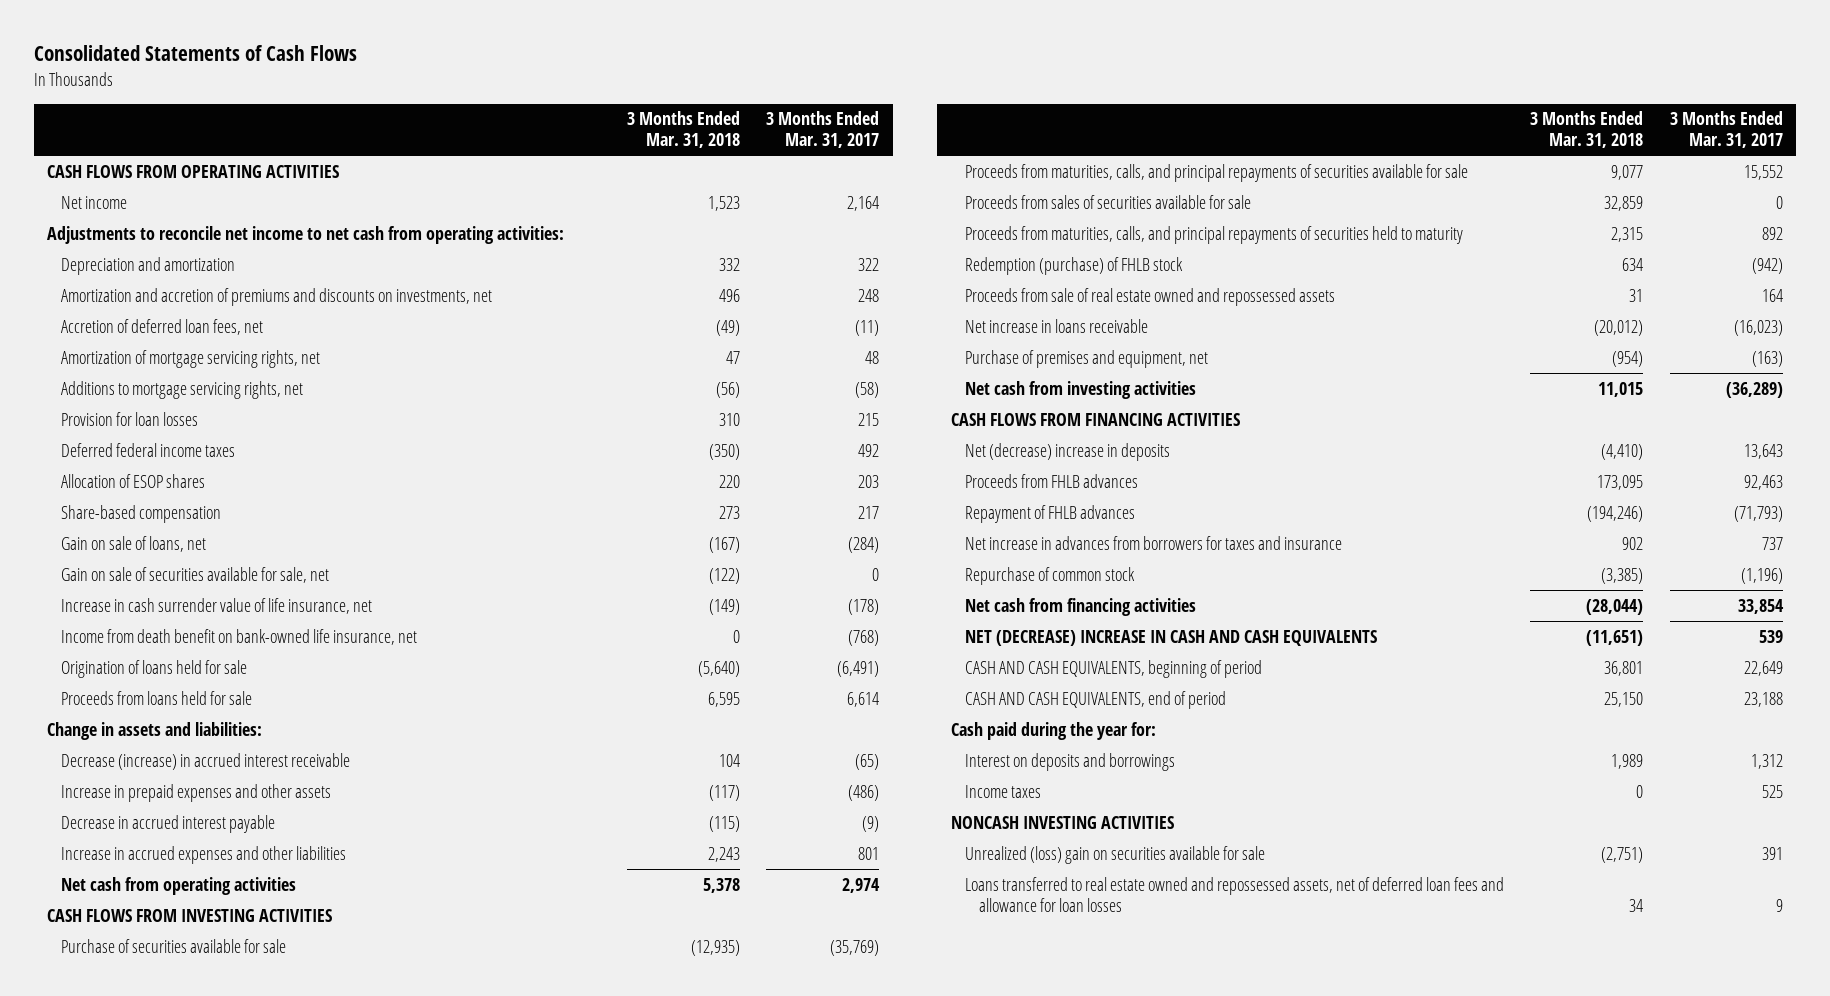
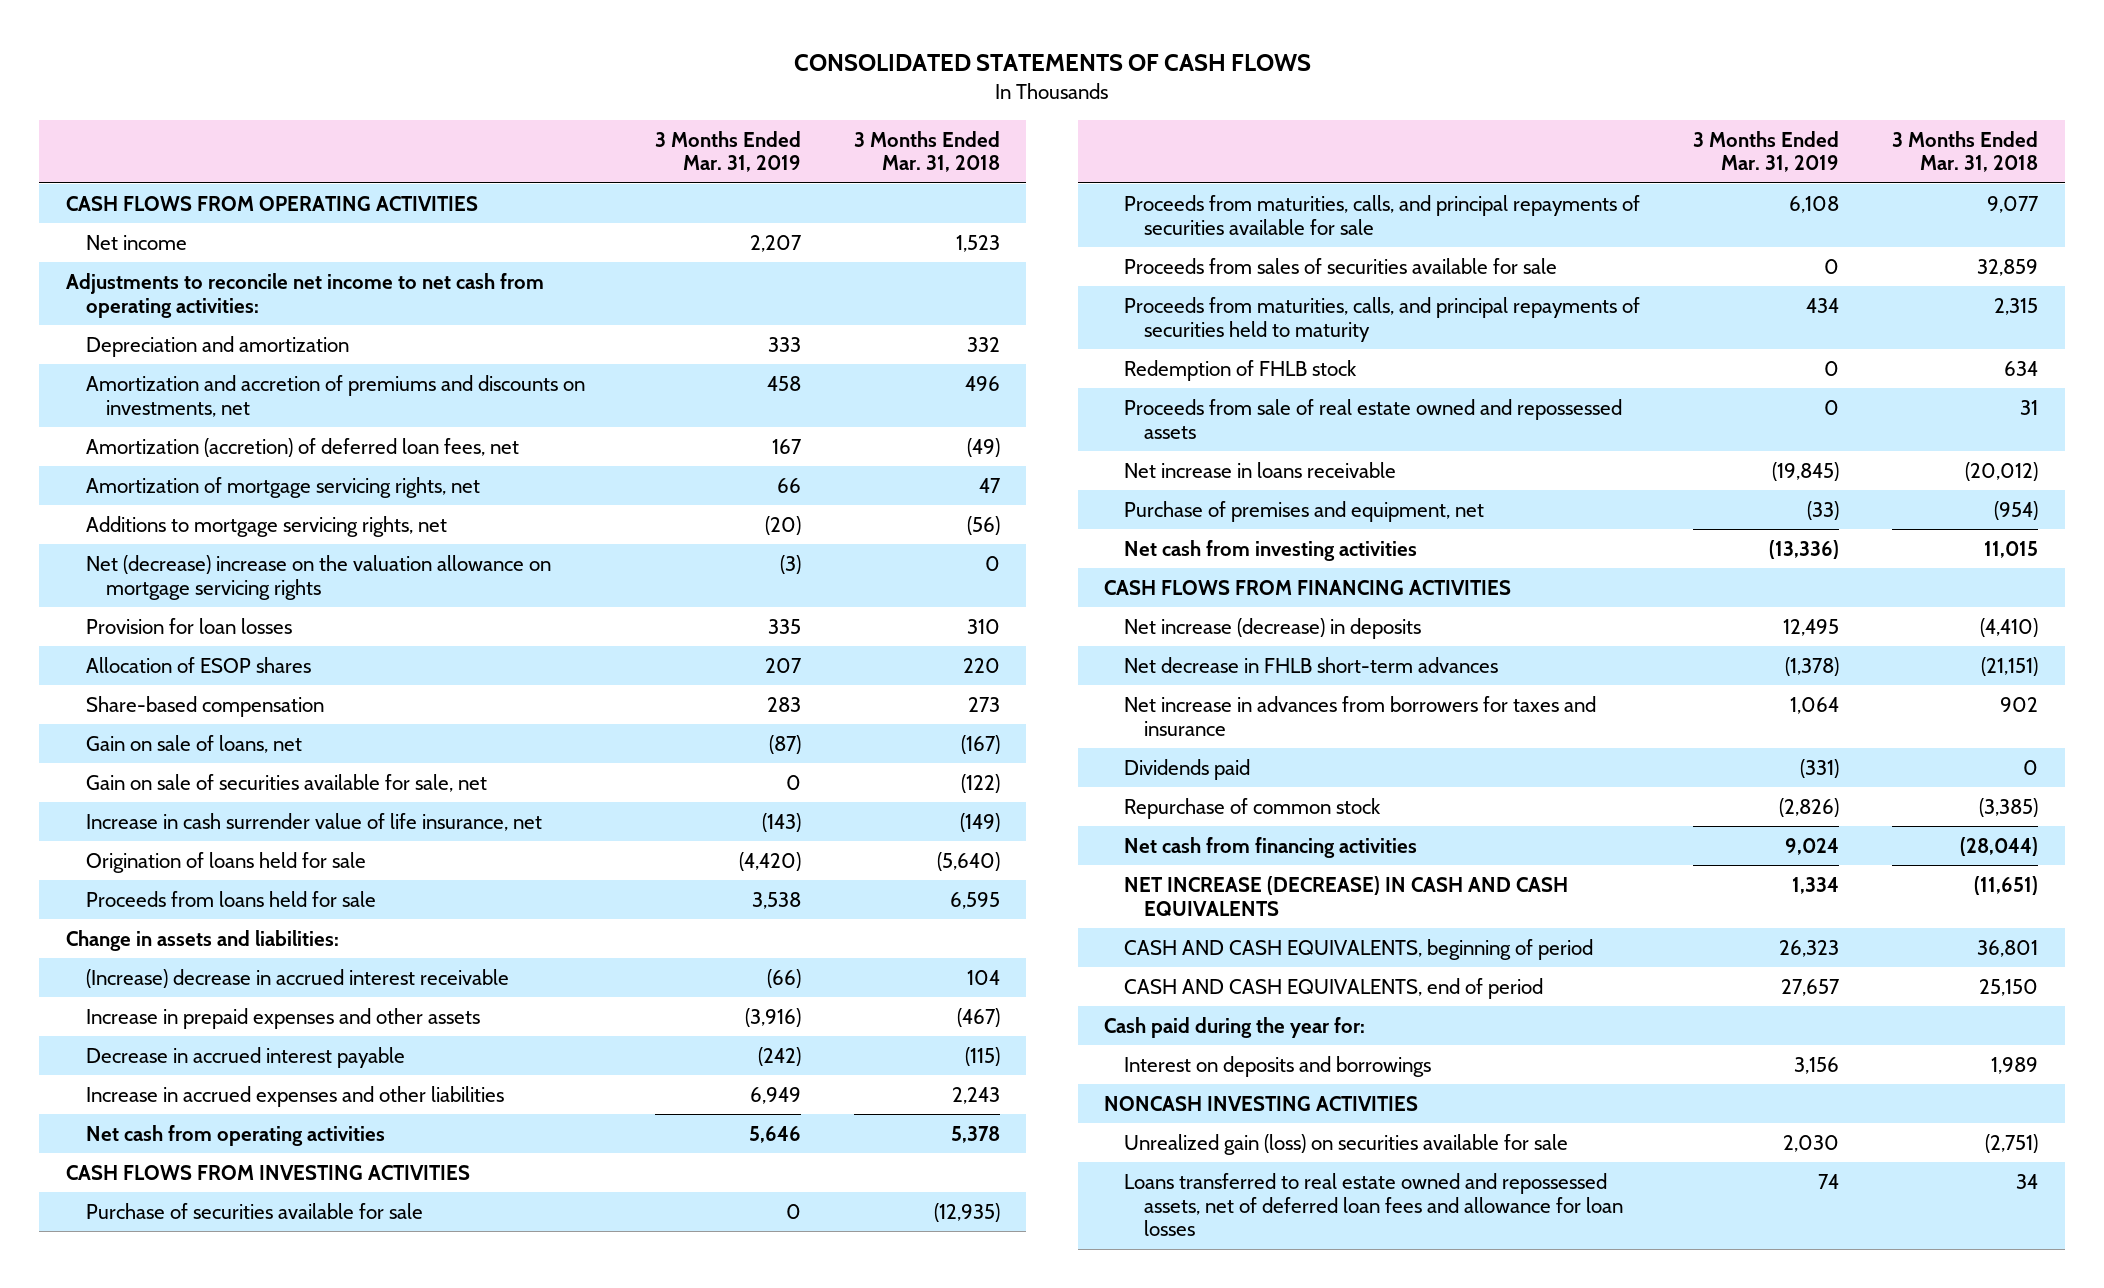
[33,45,357,62] Consolidated Statements of Cash Flows -> [793,54,1311,72] CONSOLIDATED STATEMENTS OF CASH FLOWS
[766,111,880,149] 3 Months Ended Mar. 31, 2017 -> none
none -> [654,130,801,173] 3 Months Ended Mar. 31, 2019
[61,318,264,335] Accretion of deferred loan fees, net -> [85,437,519,457] Amortization (accretion) of deferred loan fees, net
none -> [85,554,551,600] Net (decrease) increase on the valuation allowance on mortgage servicing rights
[61,442,236,457] Deferred federal income taxes -> none
[61,628,418,645] Income from death benefit on bank-owned life insurance, net -> none
[61,752,351,770] Decrease (increase) in accrued interest receivable -> [85,968,509,988] (Increase) decrease in accrued interest receivable
[708,784,740,801] (117) -> [956,1007,1000,1027] (467)
[964,256,1183,275] Redemption (purchase) of FHLB stock -> [1124,359,1358,381] Redemption of FHLB stock
[964,473,1138,488] Proceeds from FHLB advances -> none
[964,504,1135,523] Repayment of FHLB advances -> none
[964,442,1170,461] Net (decrease) increase in deposits -> [1124,617,1422,639] Net increase (decrease) in deposits
none -> [1124,656,1499,673] Net decrease in FHLB short-term advances
none -> [1124,758,1251,780] Dividends paid
[964,629,1377,646] NET (DECREASE) INCREASE IN CASH AND CASH EQUIVALENTS -> [1124,875,1569,916] NET INCREASE (DECREASE) IN CASH AND CASH EQUIVALENTS
[964,784,1041,798] Income taxes -> none
[964,845,1265,864] Unrealized (loss) gain on securities available for sale -> [1124,1133,1569,1155] Unrealized gain (loss) on securities available for sale

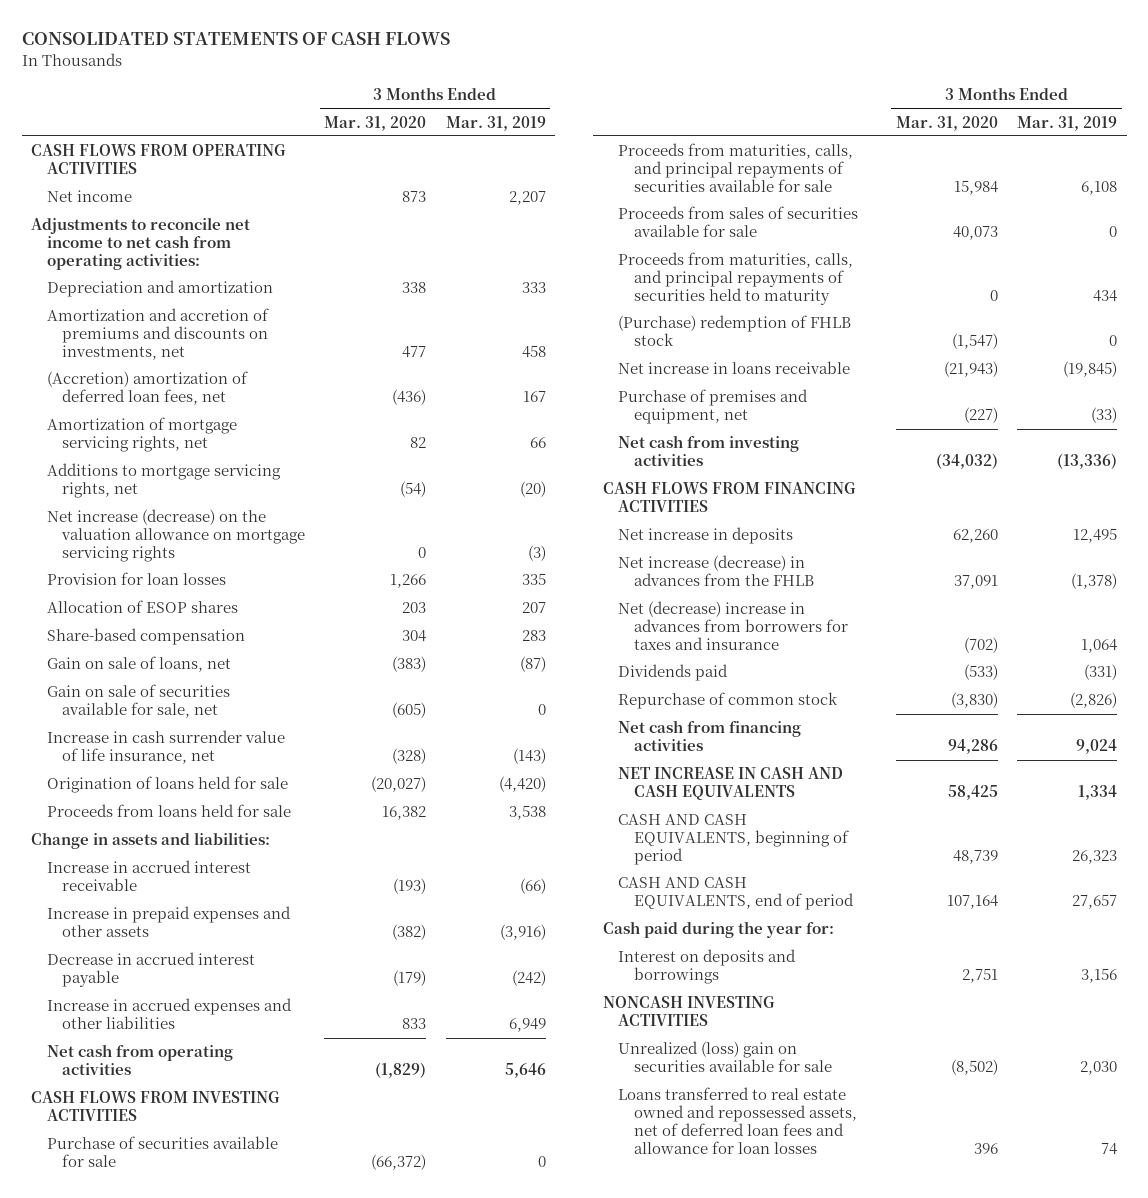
[853,130,1000,173] 3 Months Ended Mar. 31, 2018 -> none
none -> [324,115,427,131] Mar. 31, 2020
[85,437,519,457] Amortization (accretion) of deferred loan fees, net -> [46,371,248,406] (Accretion) amortization of deferred loan fees, net
[85,554,551,600] Net (decrease) increase on the valuation allowance on mortgage servicing rights -> [46,509,306,563] Net increase (decrease) on the valuation allowance on mortgage servicing rights
[85,968,509,988] (Increase) decrease in accrued interest receivable -> [46,860,251,892] Increase in accrued interest receivable
[1124,398,1623,439] Proceeds from sale of real estate owned and repossessed assets -> none
[1124,359,1358,381] Redemption of FHLB stock -> [618,315,852,347] (Purchase) redemption of FHLB stock
[1124,617,1422,639] Net increase (decrease) in deposits -> [618,527,794,545] Net increase in deposits
[1124,656,1499,673] Net decrease in FHLB short-term advances -> [618,555,814,587] Net increase (decrease) in advances from the FHLB
[1124,695,1597,736] Net increase in advances from borrowers for taxes and insurance -> [618,601,848,651] Net (decrease) increase in advances from borrowers for taxes and insurance
[1124,875,1569,916] NET INCREASE (DECREASE) IN CASH AND CASH EQUIVALENTS -> [618,767,844,801] NET INCREASE IN CASH AND CASH EQUIVALENTS
[1124,1133,1569,1155] Unrealized gain (loss) on securities available for sale -> [618,1041,832,1073] Unrealized (loss) gain on securities available for sale

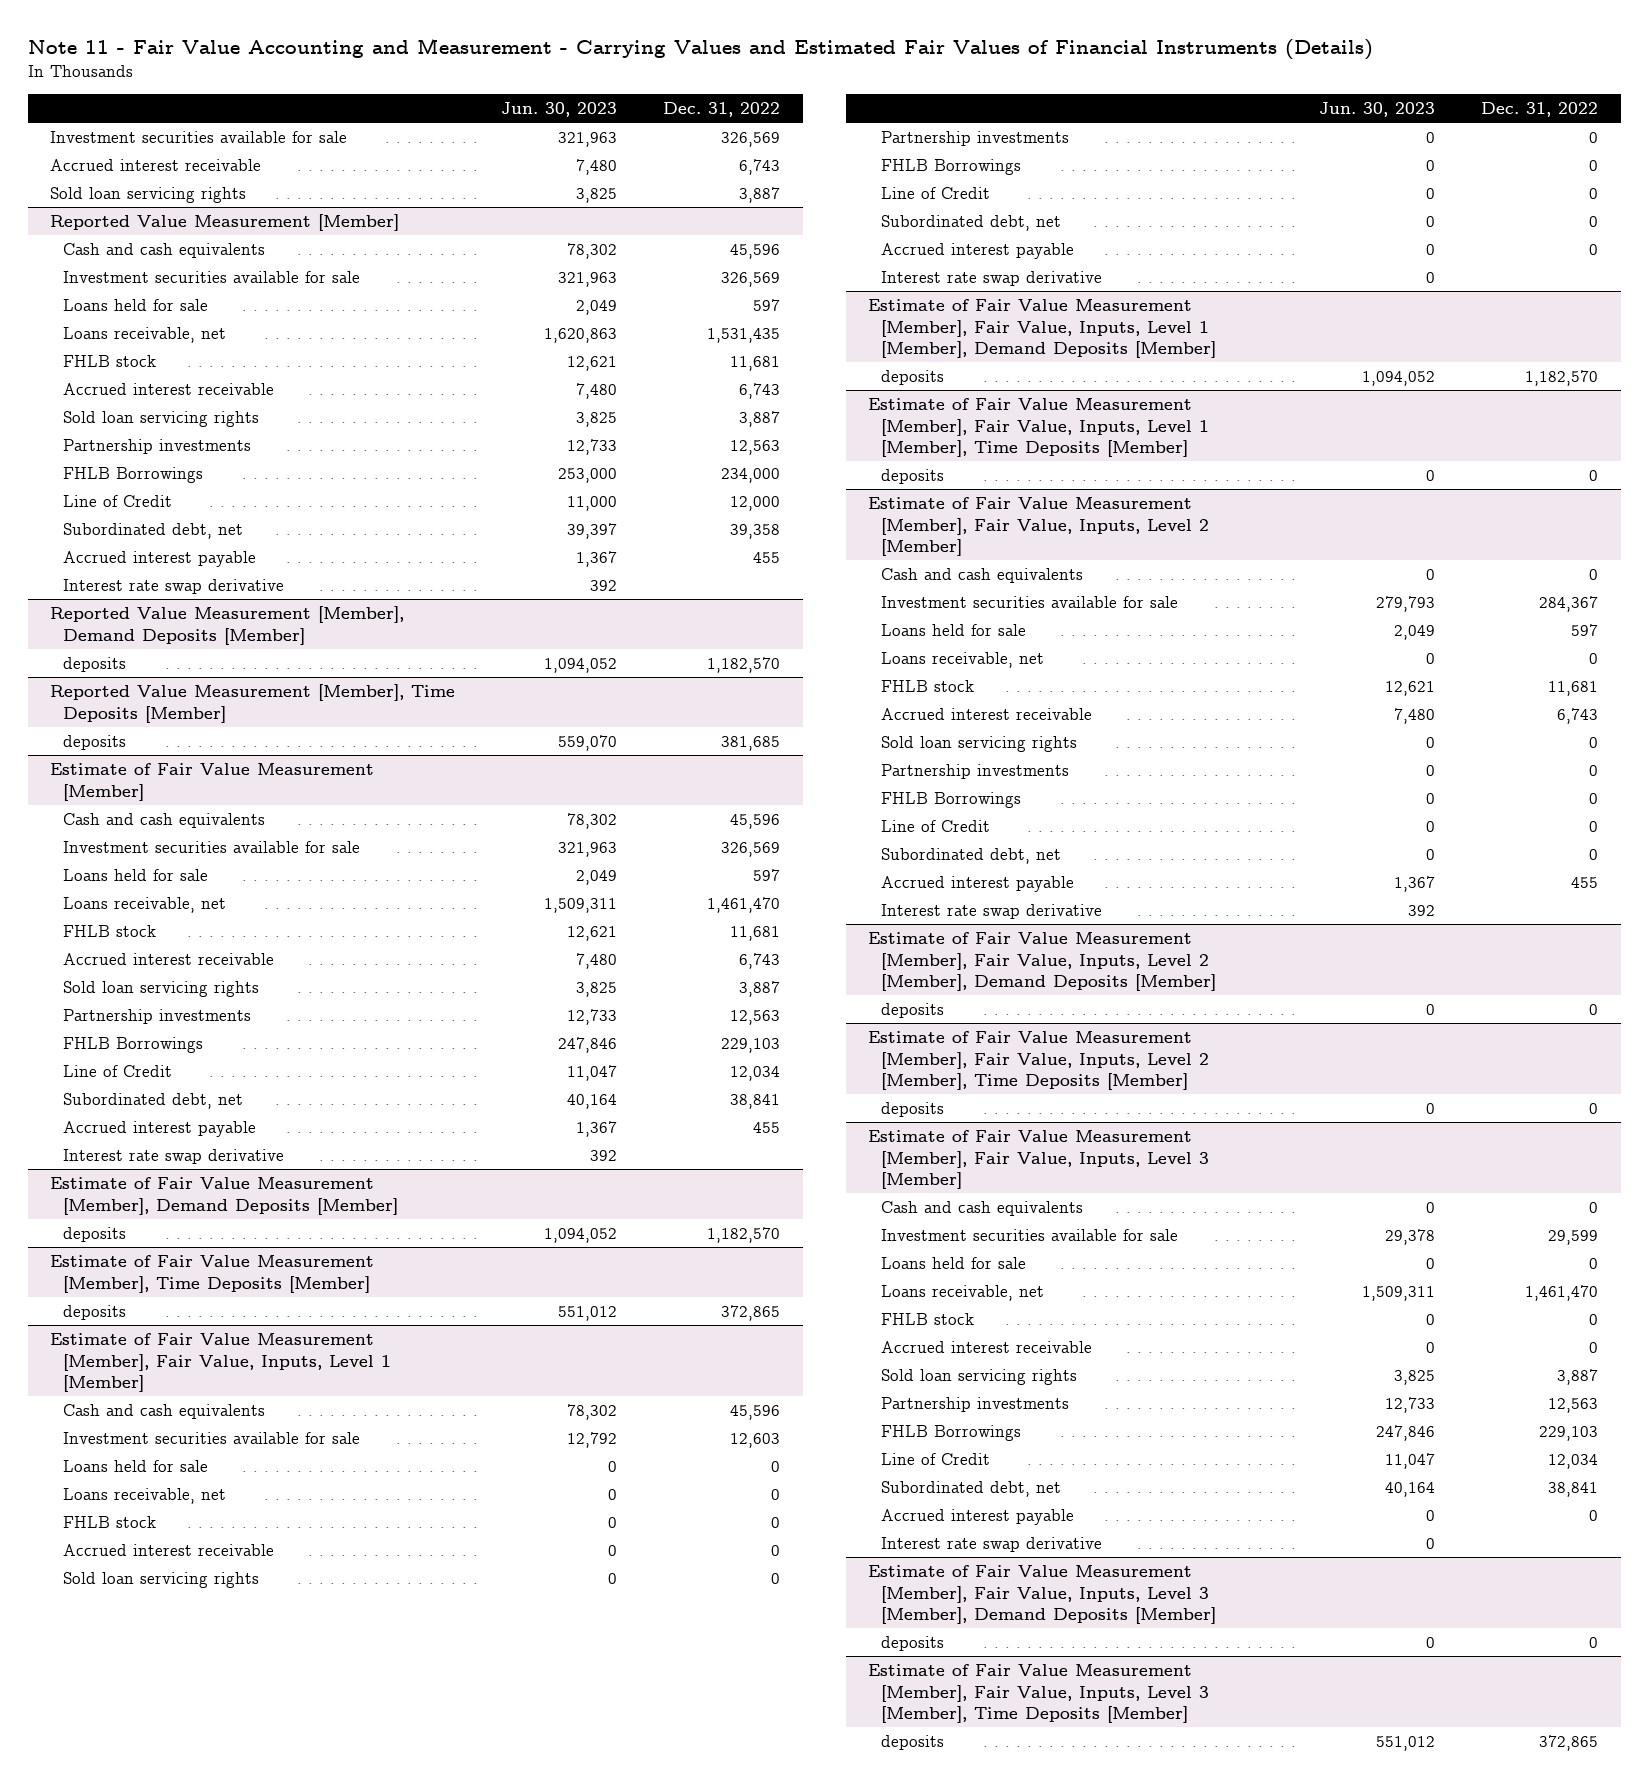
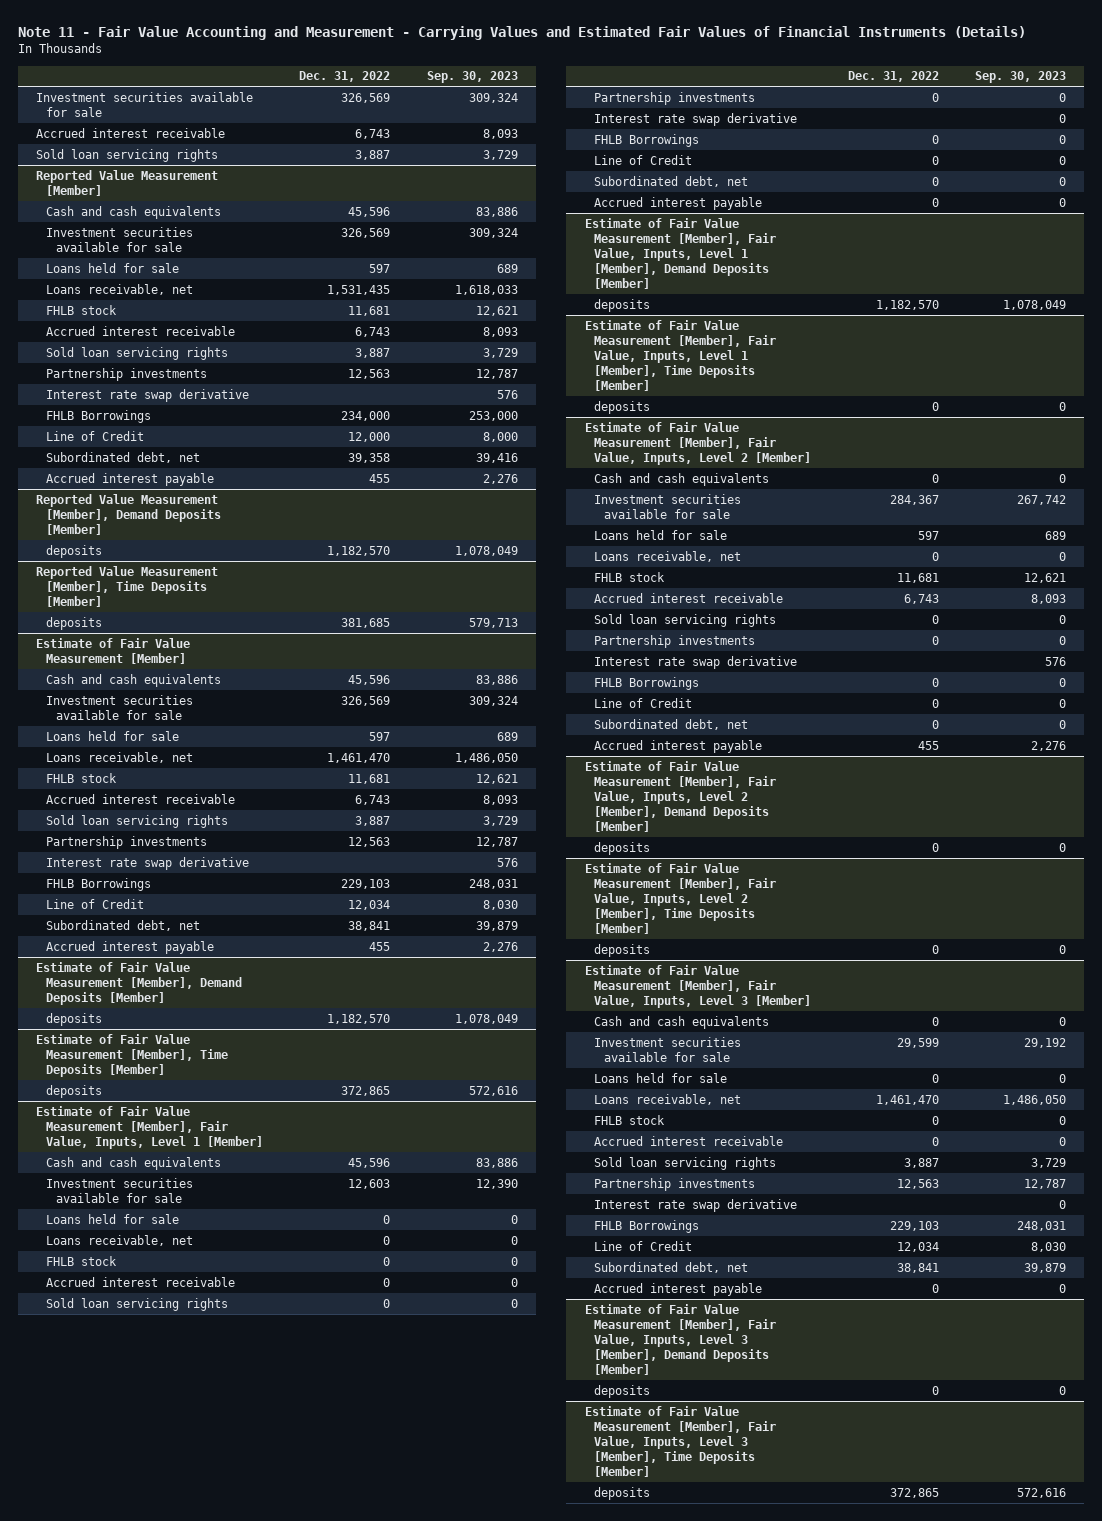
[501,102,618,118] Jun. 30, 2023 -> none
none -> [426,71,518,84] Sep. 30, 2023
[63,578,285,594] Interest rate swap derivative -> [45,388,249,402] Interest rate swap derivative
[63,1148,285,1164] Interest rate swap derivative -> [45,856,249,870] Interest rate swap derivative
[881,270,1103,286] Interest rate swap derivative -> [594,112,798,126] Interest rate swap derivative
[881,903,1103,919] Interest rate swap derivative -> [594,655,798,669] Interest rate swap derivative
[881,1536,1103,1552] Interest rate swap derivative -> [594,1198,798,1212] Interest rate swap derivative

